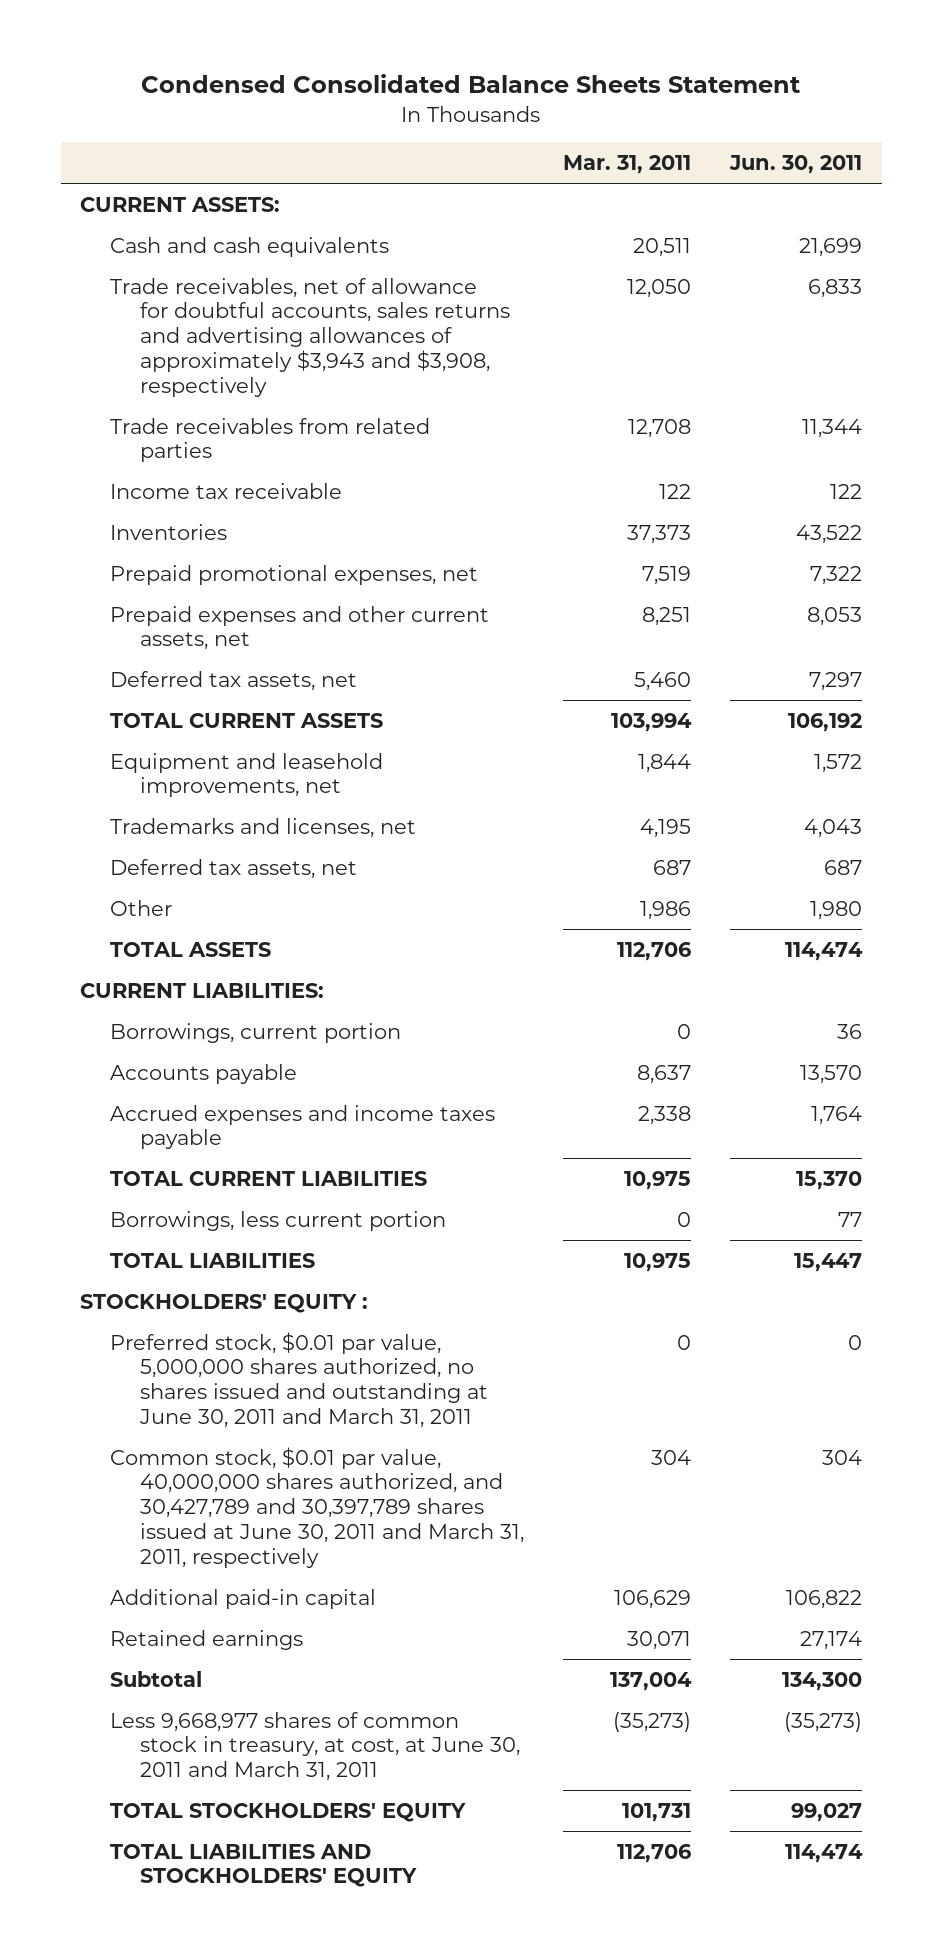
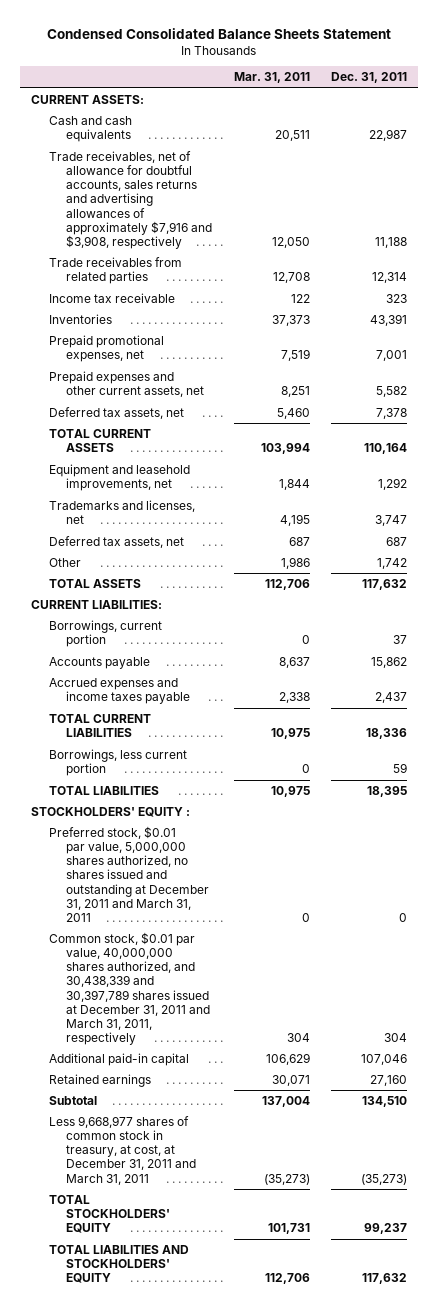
[729,155,863,175] Jun. 30, 2011 -> none
none -> [331,72,408,84] Dec. 31, 2011
[110,277,511,397] Trade receivables, net of allowance for doubtful accounts, sales returns and advertising allowances of approximately $3,943 and $3,908, respectively -> [48,151,213,249] Trade receivables, net of allowance for doubtful accounts, sales returns and advertising allowances of approximately $7,916 and $3,908, respectively
[110,1331,489,1428] Preferred stock, $0.01 par value, 5,000,000 shares authorized, no shares issued and outstanding at June 30, 2011 and March 31, 2011 -> [48,826,210,922] Preferred stock, $0.01 par value, 5,000,000 shares authorized, no shares issued and outstanding at December 31, 2011 and March 31, 2011
[110,1446,525,1568] Common stock, $0.01 par value, 40,000,000 shares authorized, and 30,427,789 and 30,397,789 shares issued at June 30, 2011 and March 31, 2011, respectively -> [48,932,211,1045] Common stock, $0.01 par value, 40,000,000 shares authorized, and 30,438,339 and 30,397,789 shares issued at December 31, 2011 and March 31, 2011, respectively
[110,1711,521,1782] Less 9,668,977 shares of common stock in treasury, at cost, at June 30, 2011 and March 31, 2011 -> [48,1116,197,1185] Less 9,668,977 shares of common stock in treasury, at cost, at December 31, 2011 and March 31, 2011

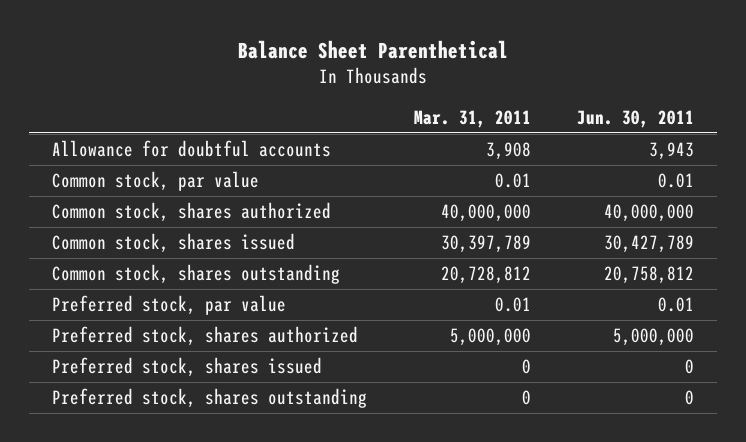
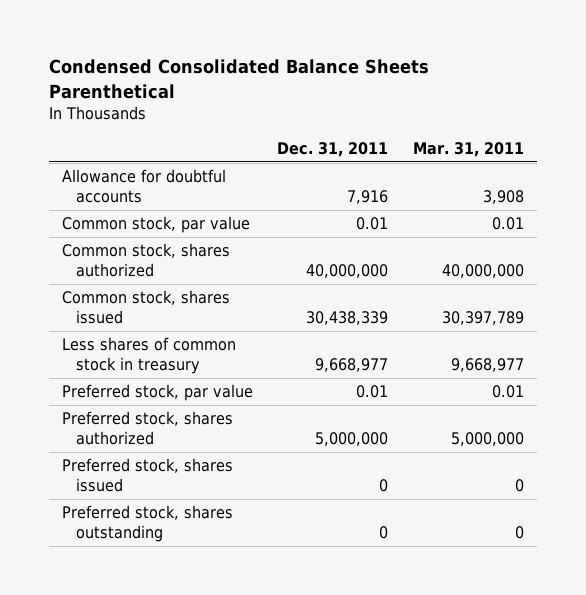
[238,39,509,59] Balance Sheet Parenthetical -> [49,59,430,99] Condensed Consolidated Balance Sheets Parenthetical
[577,109,695,128] Jun. 30, 2011 -> none
none -> [277,141,389,157] Dec. 31, 2011
[51,264,340,285] Common stock, shares outstanding -> none
none -> [61,337,236,375] Less shares of common stock in treasury

